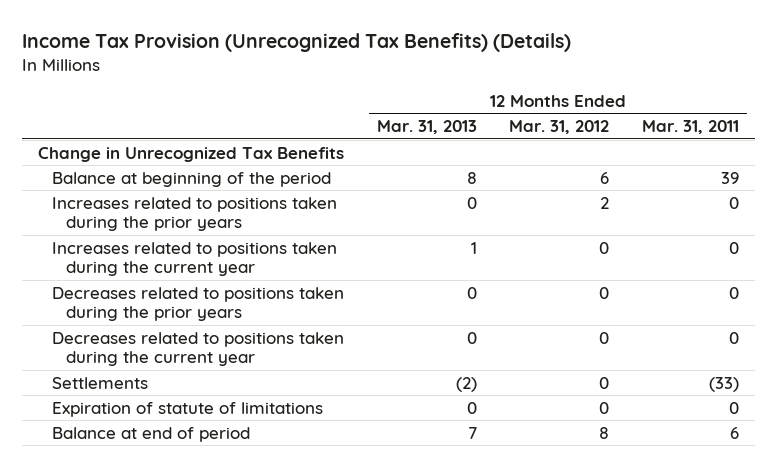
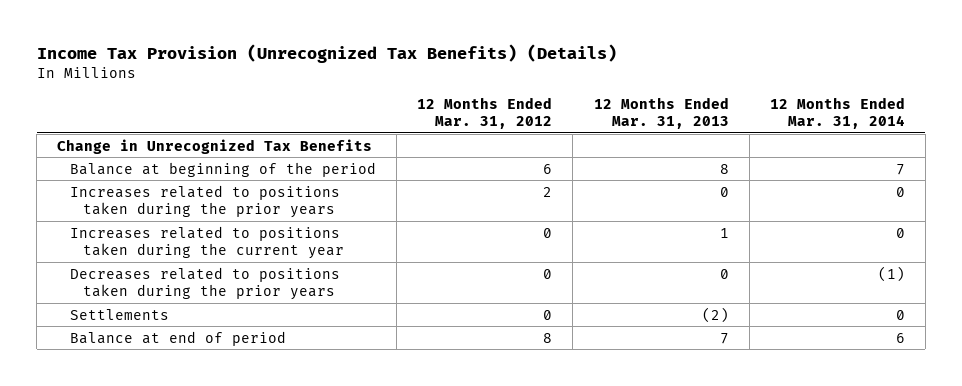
[641,119,739,134] Mar. 31, 2011 -> none
none -> [769,96,905,130] 12 Months Ended Mar. 31, 2014
[52,331,345,367] Decreases related to positions taken during the current year -> none
[52,401,324,417] Expiration of statute of limitations -> none

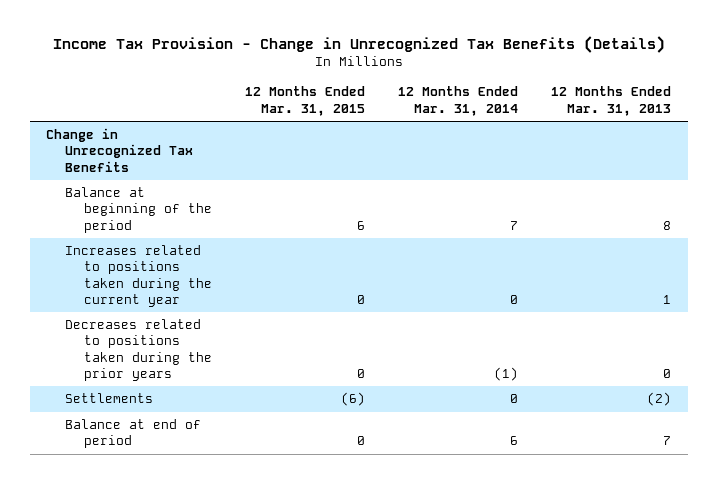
[36,43,617,63] Income Tax Provision (Unrecognized Tax Benefits) (Details) -> [52,36,665,54] Income Tax Provision - Change in Unrecognized Tax Benefits (Details)
[417,96,553,130] 12 Months Ended Mar. 31, 2012 -> none
none -> [245,86,366,116] 12 Months Ended Mar. 31, 2015
[70,184,341,218] Increases related to positions taken during the prior years -> none

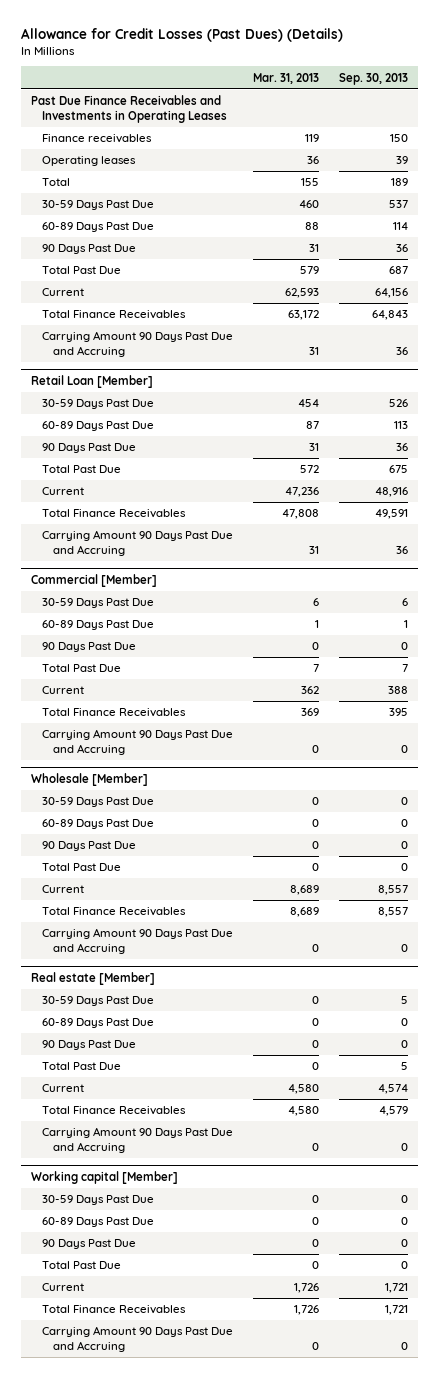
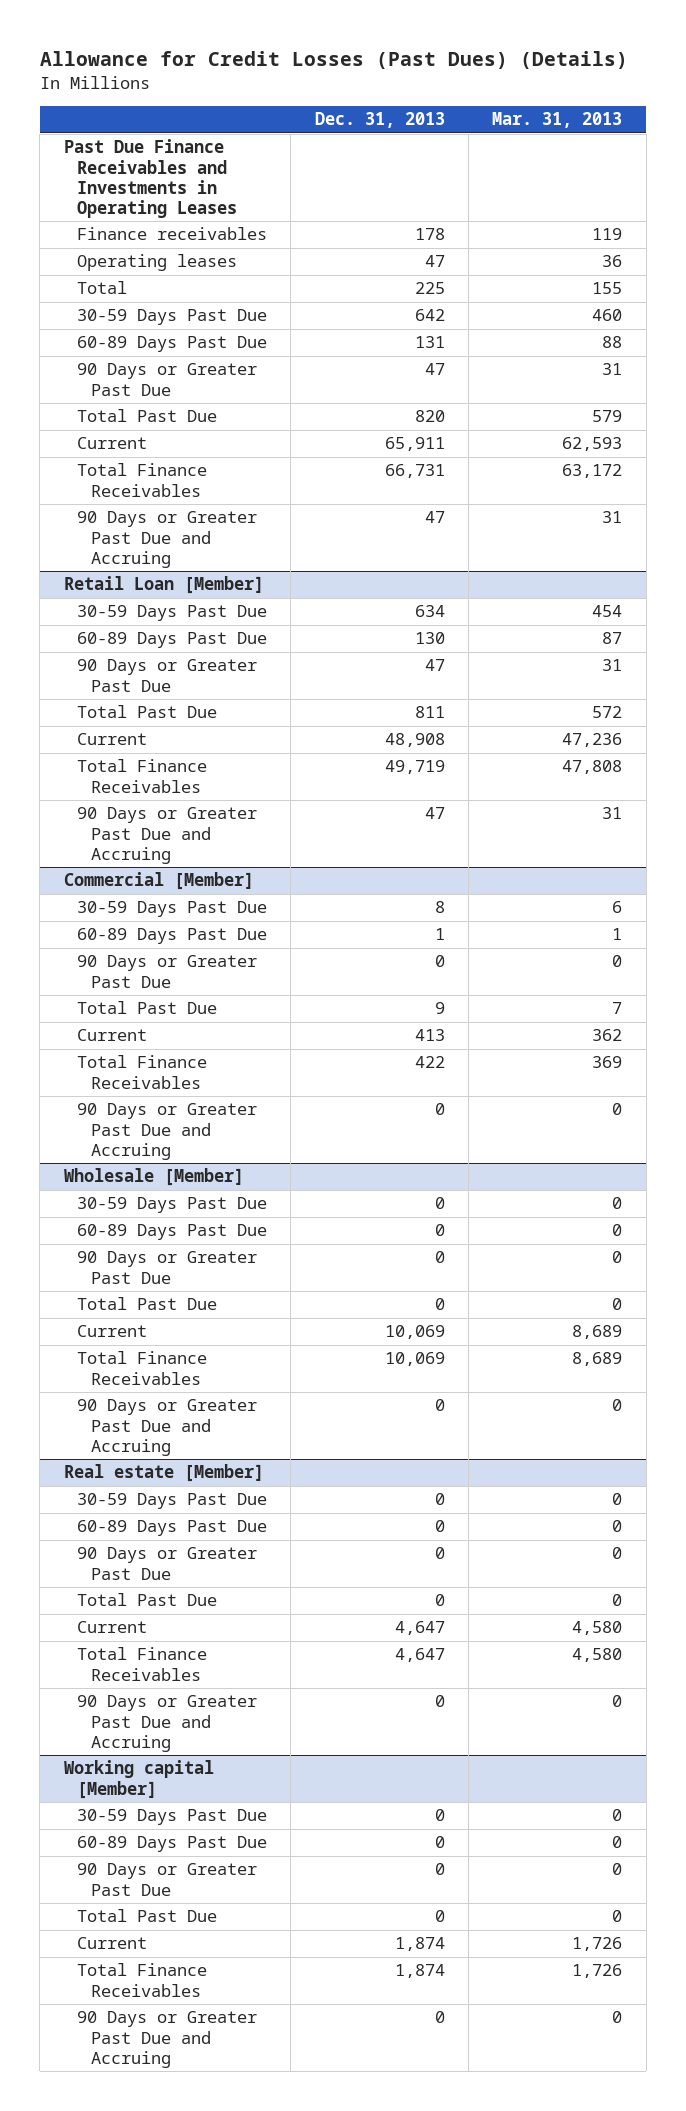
[338,72,408,85] Sep. 30, 2013 -> none
none -> [314,112,445,129] Dec. 31, 2013
[42,244,137,255] 90 Days Past Due -> [77,363,258,396] 90 Days or Greater Past Due
[42,331,234,357] Carrying Amount 90 Days Past Due and Accruing -> [77,511,258,568] 90 Days or Greater Past Due and Accruing
[42,443,137,454] 90 Days Past Due -> [77,659,258,692] 90 Days or Greater Past Due
[42,530,234,556] Carrying Amount 90 Days Past Due and Accruing -> [77,807,258,864] 90 Days or Greater Past Due and Accruing
[42,642,137,653] 90 Days Past Due -> [77,955,258,988] 90 Days or Greater Past Due
[42,729,234,755] Carrying Amount 90 Days Past Due and Accruing -> [77,1103,258,1160] 90 Days or Greater Past Due and Accruing
[42,841,137,852] 90 Days Past Due -> [77,1251,258,1284] 90 Days or Greater Past Due
[42,928,234,954] Carrying Amount 90 Days Past Due and Accruing -> [77,1399,258,1456] 90 Days or Greater Past Due and Accruing
[42,1040,137,1051] 90 Days Past Due -> [77,1547,258,1580] 90 Days or Greater Past Due
[42,1127,234,1153] Carrying Amount 90 Days Past Due and Accruing -> [77,1695,258,1752] 90 Days or Greater Past Due and Accruing
[42,1239,137,1250] 90 Days Past Due -> [77,1863,258,1896] 90 Days or Greater Past Due
[42,1326,234,1352] Carrying Amount 90 Days Past Due and Accruing -> [77,2011,258,2068] 90 Days or Greater Past Due and Accruing

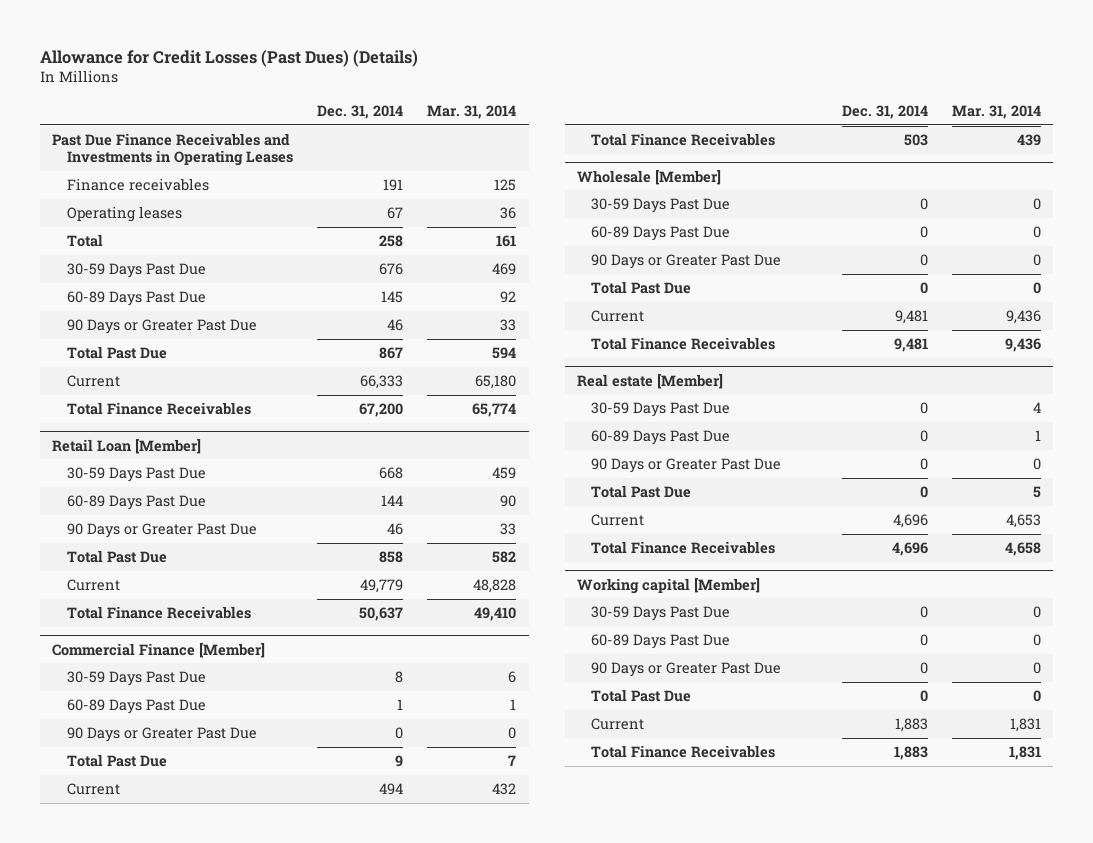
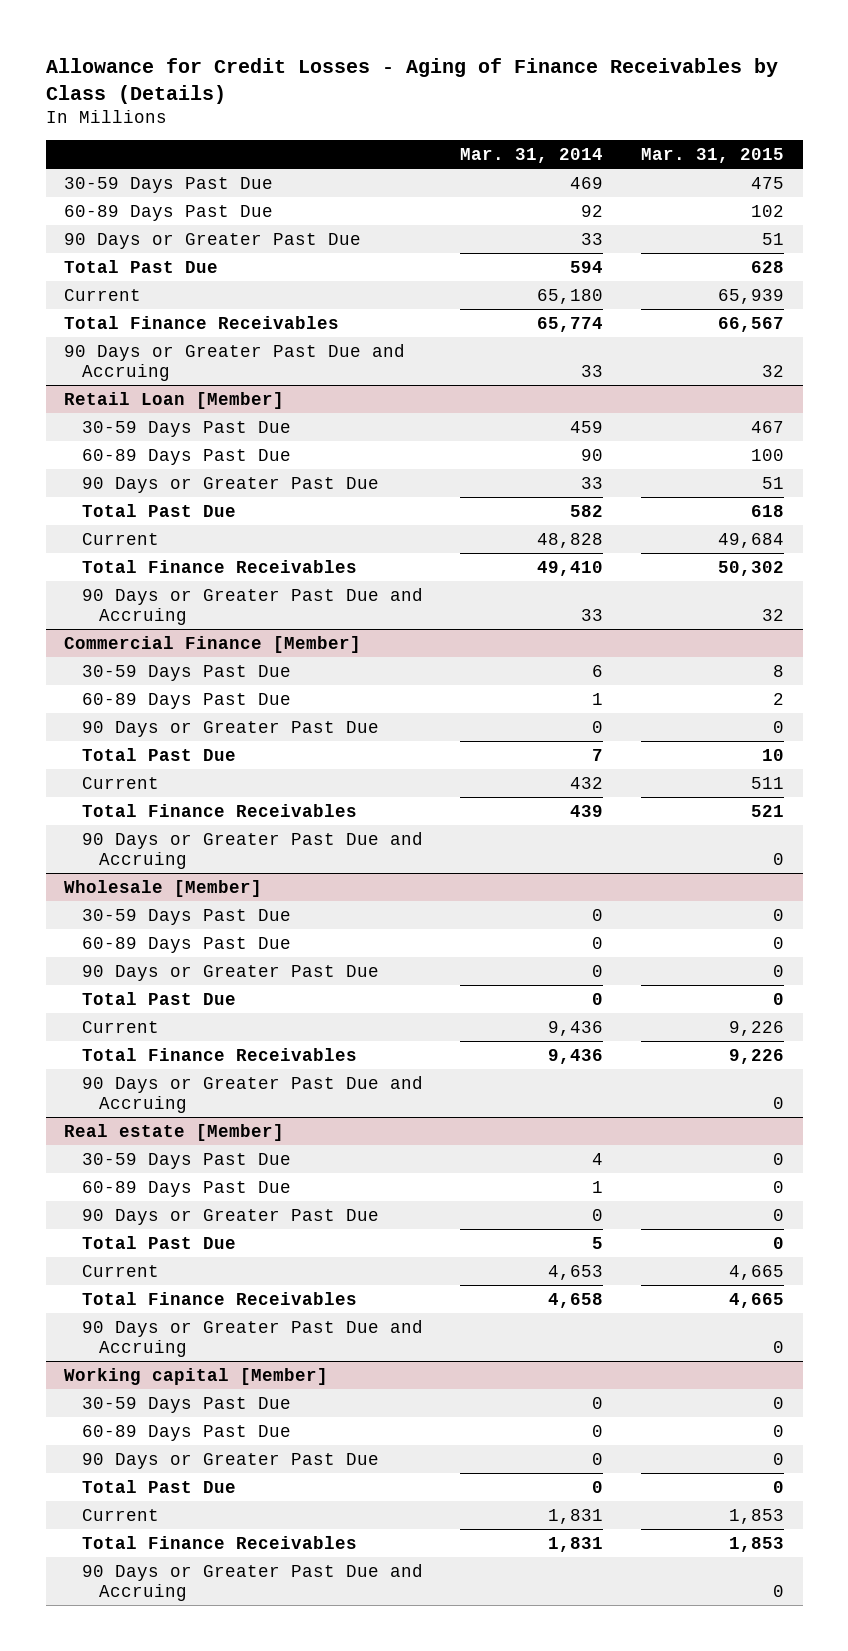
[40,49,419,67] Allowance for Credit Losses (Past Dues) (Details) -> [45,57,778,104] Allowance for Credit Losses - Aging of Finance Receivables by Class (Details)
[316,104,403,119] Dec. 31, 2014 -> none
none -> [640,148,784,164] Mar. 31, 2015
[52,133,293,167] Past Due Finance Receivables and Investments in Operating Leases -> none
[66,178,209,192] Finance receivables -> none
[66,206,182,223] Operating leases -> none
[66,234,103,248] Total -> none
none -> [64,343,406,382] 90 Days or Greater Past Due and Accruing
none -> [81,587,423,626] 90 Days or Greater Past Due and Accruing
none -> [81,831,423,870] 90 Days or Greater Past Due and Accruing
none -> [81,1075,423,1114] 90 Days or Greater Past Due and Accruing
none -> [81,1319,423,1358] 90 Days or Greater Past Due and Accruing
none -> [81,1563,423,1602] 90 Days or Greater Past Due and Accruing

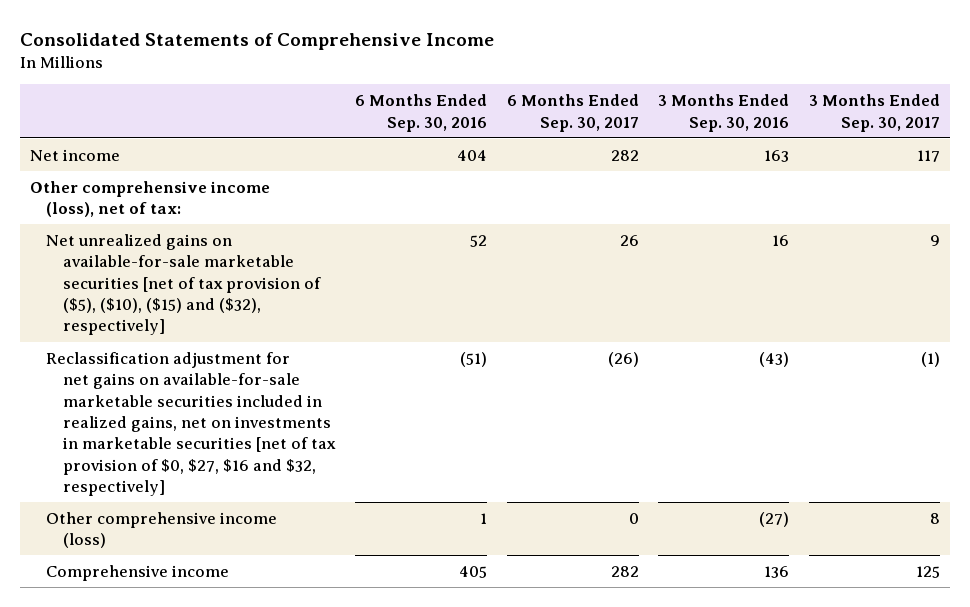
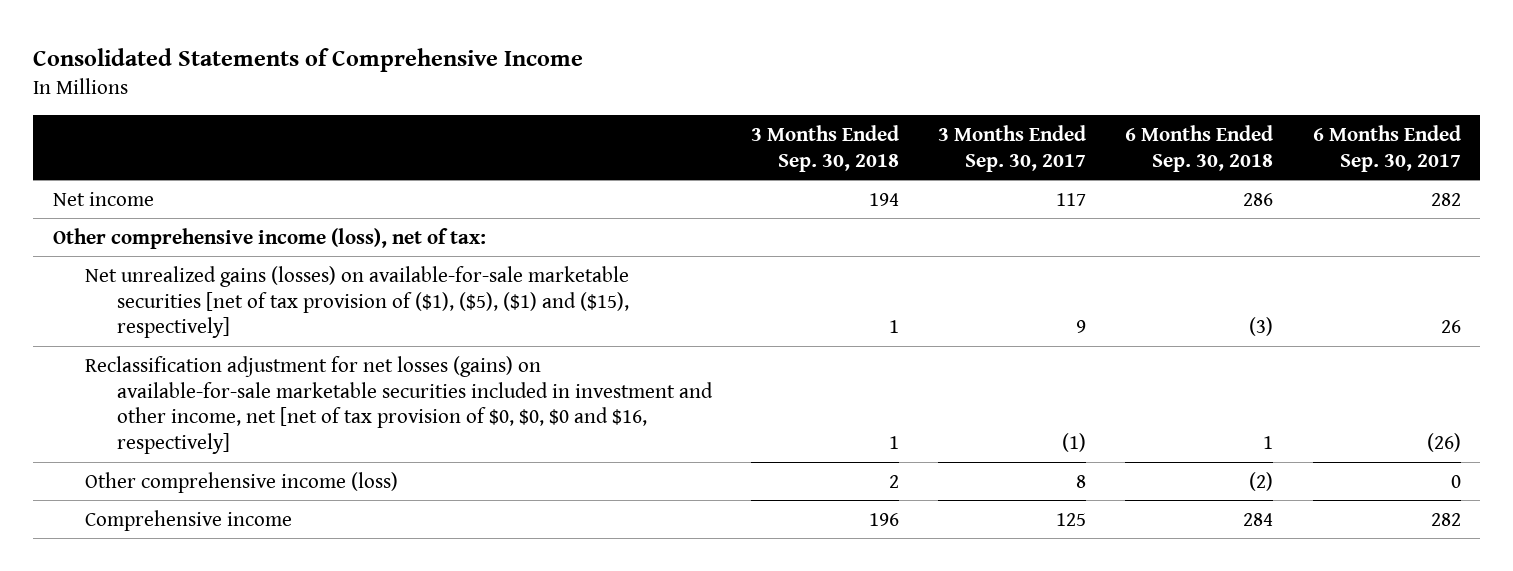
[354,94,487,132] 6 Months Ended Sep. 30, 2016 -> none
[658,94,790,132] 3 Months Ended Sep. 30, 2016 -> none
none -> [751,124,900,172] 3 Months Ended Sep. 30, 2018
none -> [1125,124,1274,172] 6 Months Ended Sep. 30, 2018
[46,233,322,336] Net unrealized gains on available-for-sale marketable securities [net of tax provision of ($5), ($10), ($15) and ($32), respectively] -> [84,265,630,339] Net unrealized gains (losses) on available-for-sale marketable securities [net of tax provision of ($1), ($5), ($1) and ($15), respectively]
[46,351,337,497] Reclassification adjustment for net gains on available-for-sale marketable securities included in realized gains, net on investments in marketable securities [net of tax provision of $0, $27, $16 and $32, respectively] -> [84,355,714,455] Reclassification adjustment for net losses (gains) on available-for-sale marketable securities included in investment and other income, net [net of tax provision of $0, $0, $0 and $16, respectively]

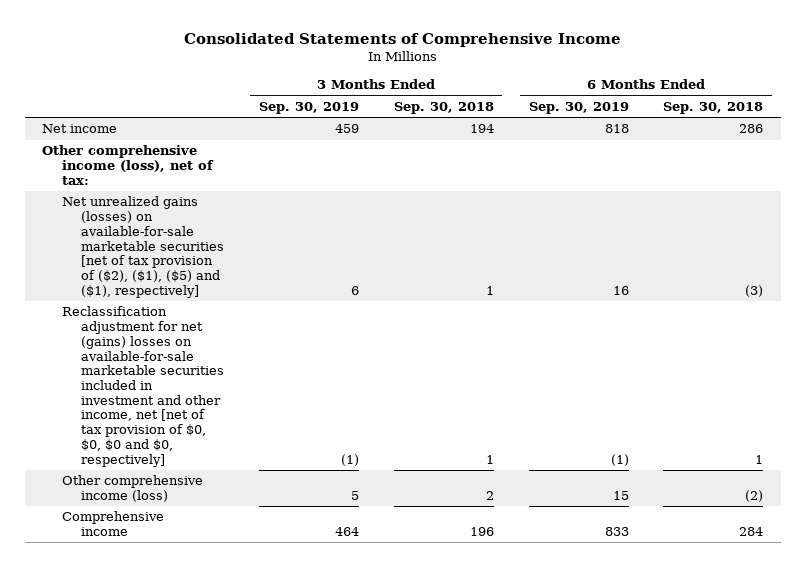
[938,124,1087,172] 3 Months Ended Sep. 30, 2017 -> none
[1312,124,1461,172] 6 Months Ended Sep. 30, 2017 -> none
none -> [258,102,359,115] Sep. 30, 2019
none -> [528,102,629,115] Sep. 30, 2019
[84,265,630,339] Net unrealized gains (losses) on available-for-sale marketable securities [net of tax provision of ($1), ($5), ($1) and ($15), respectively] -> [61,196,224,298] Net unrealized gains (losses) on available-for-sale marketable securities [net of tax provision of ($2), ($1), ($5) and ($1), respectively]
[84,355,714,455] Reclassification adjustment for net losses (gains) on available-for-sale marketable securities included in investment and other income, net [net of tax provision of $0, $0, $0 and $16, respectively] -> [61,306,224,467] Reclassification adjustment for net (gains) losses on available-for-sale marketable securities included in investment and other income, net [net of tax provision of $0, $0, $0 and $0, respectively]

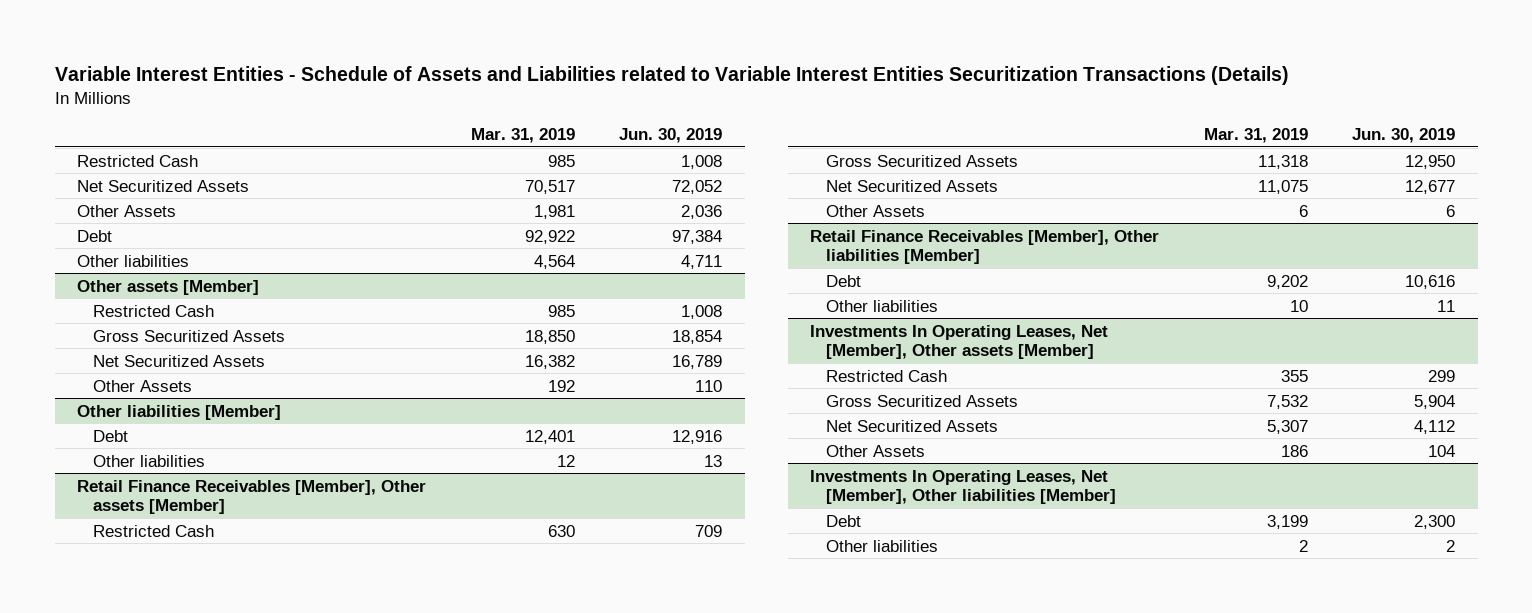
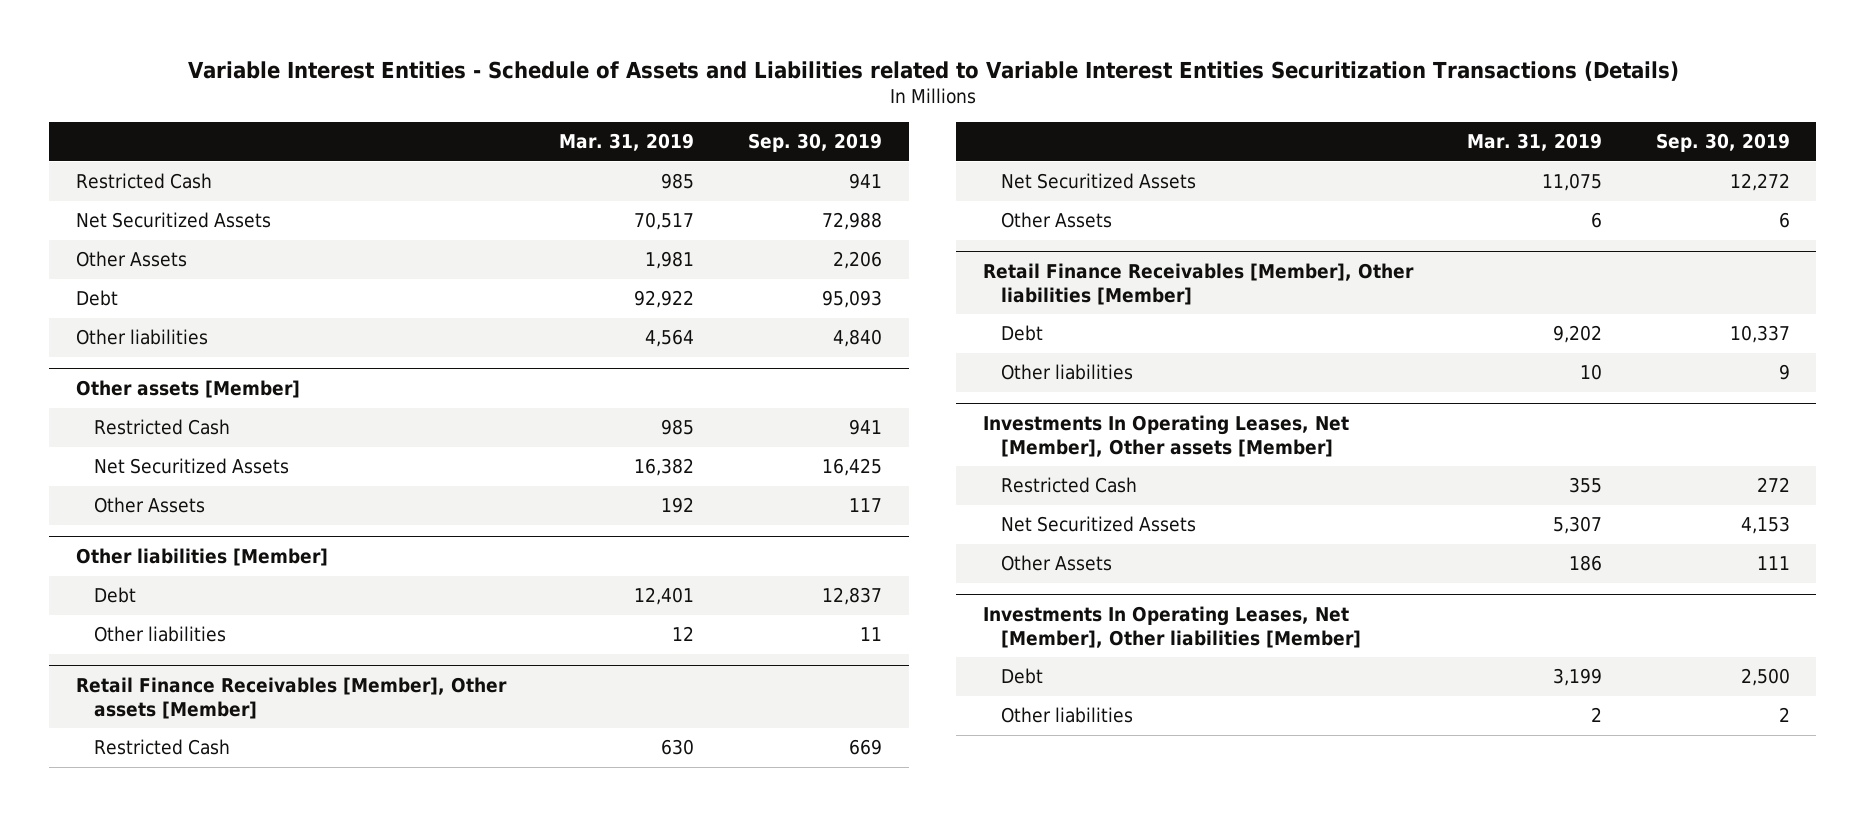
[619,127,723,143] Jun. 30, 2019 -> none
none -> [748,133,883,153] Sep. 30, 2019
[93,329,286,342] Gross Securitized Assets -> none
[826,154,1019,167] Gross Securitized Assets -> none
[826,394,1019,407] Gross Securitized Assets -> none

